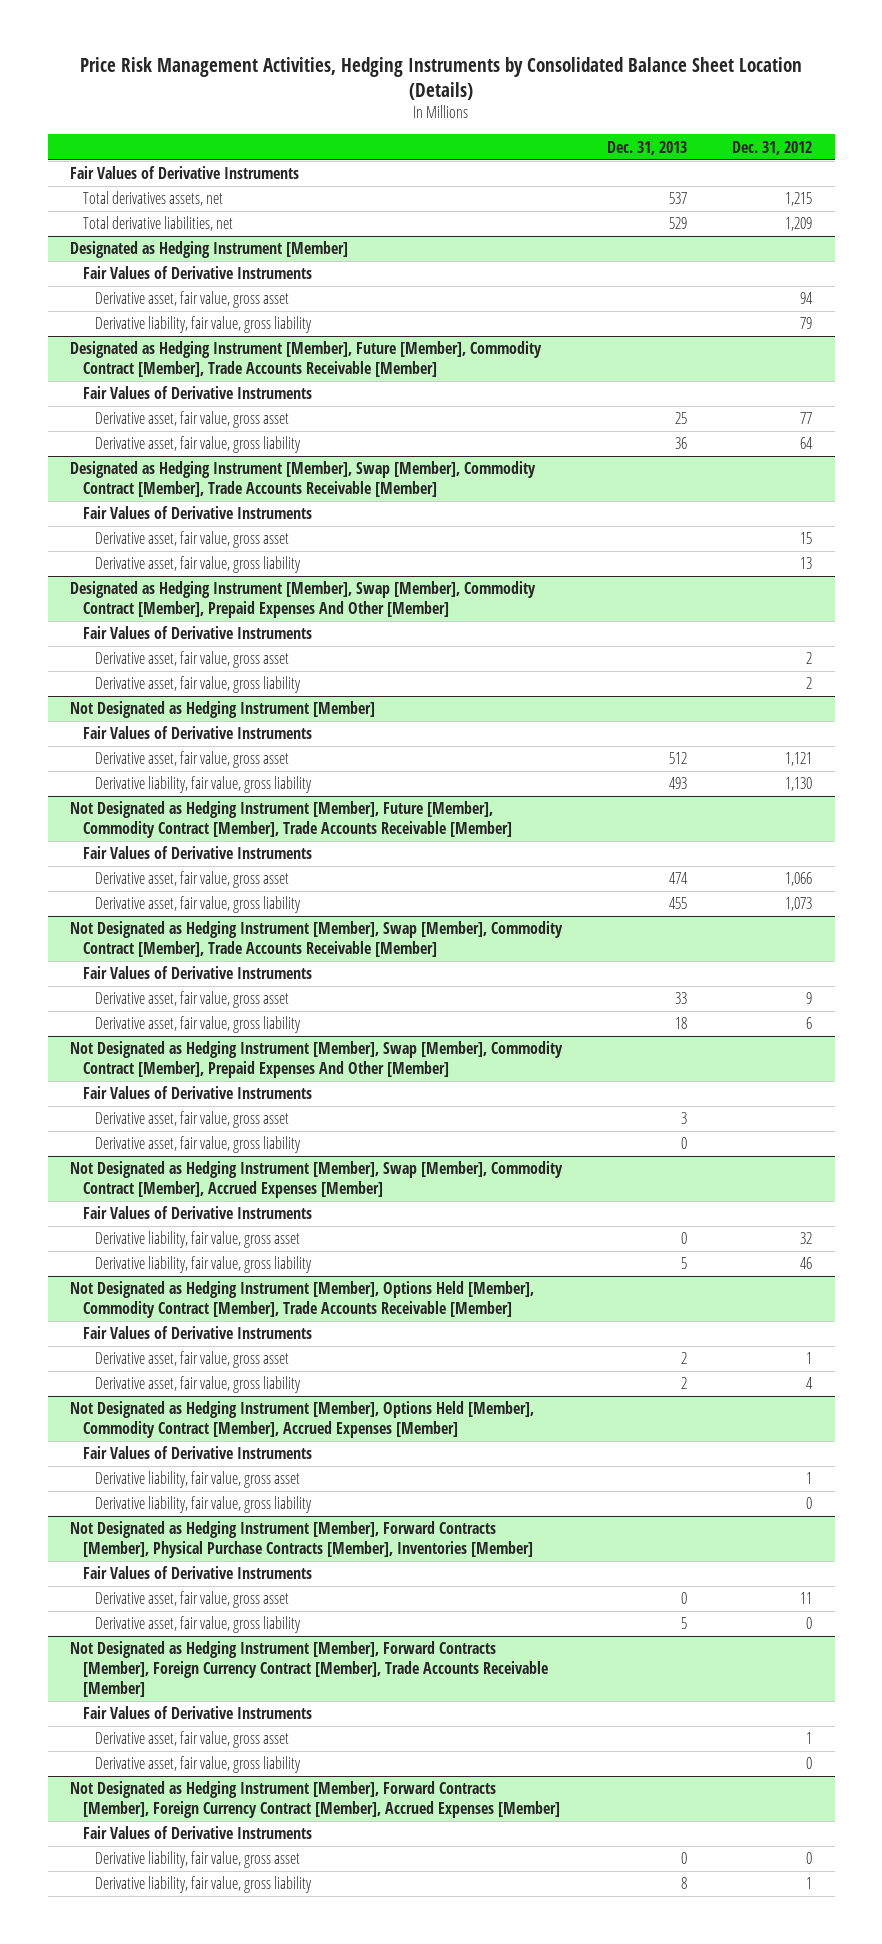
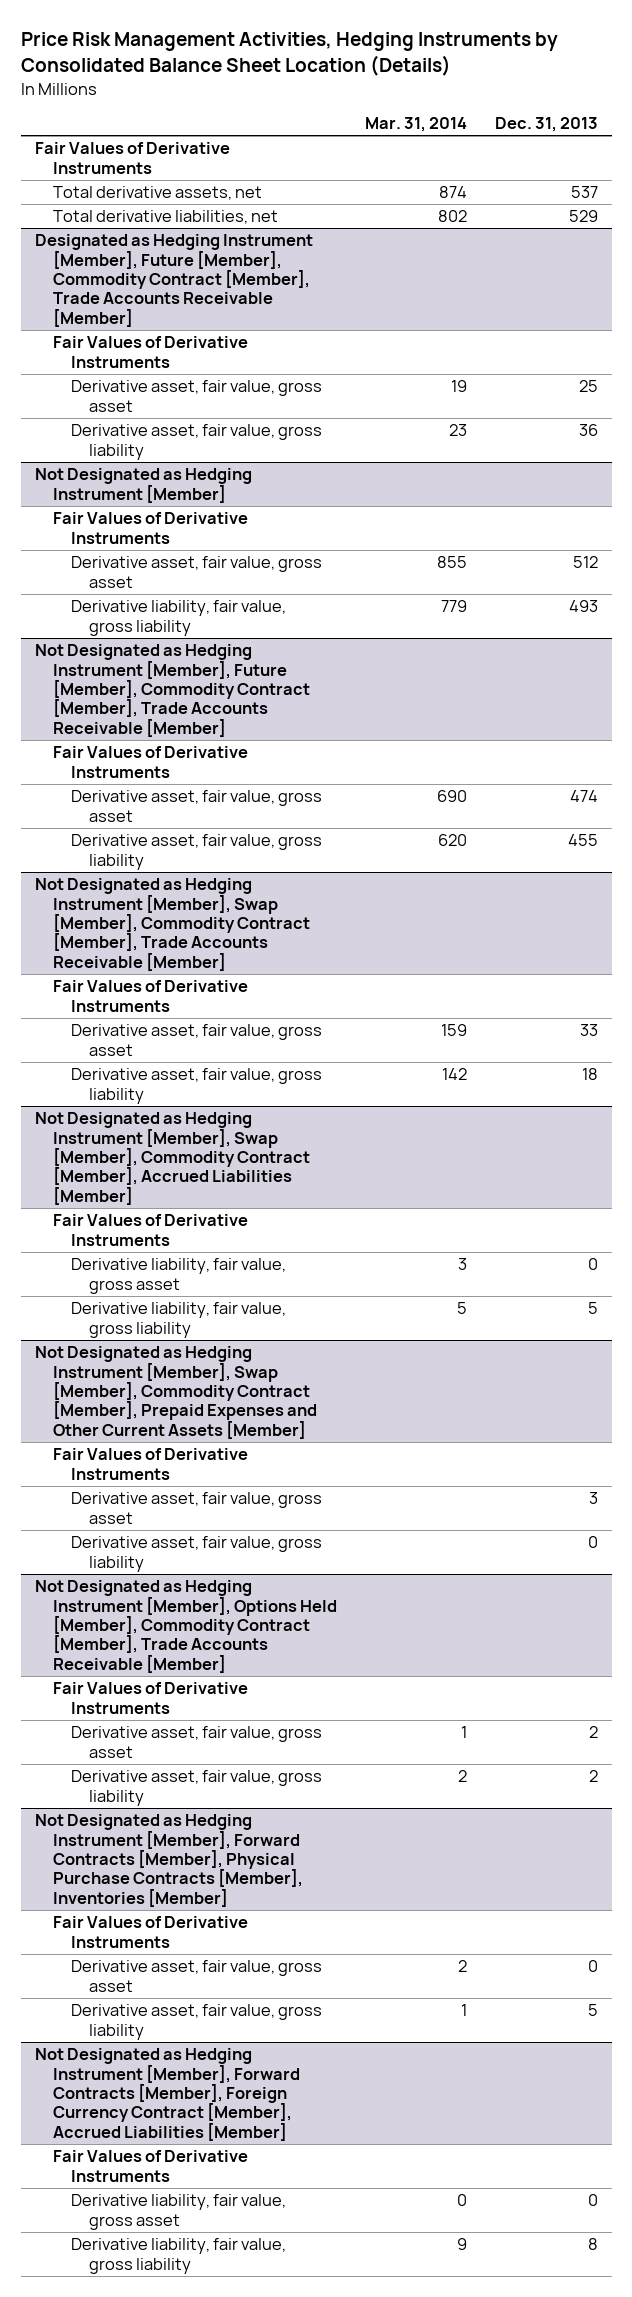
[732,140,813,155] Dec. 31, 2012 -> none
none -> [364,117,467,133] Mar. 31, 2014
[82,191,223,207] Total derivatives assets, net -> [52,186,262,201] Total derivative assets, net
[70,241,349,259] Designated as Hedging Instrument [Member] -> none
[82,266,312,280] Fair Values of Derivative Instruments -> none
[95,291,290,309] Derivative asset, fair value, gross asset -> none
[95,316,313,334] Derivative liability, fair value, gross liability -> none
[70,461,537,498] Designated as Hedging Instrument [Member], Swap [Member], Commodity Contract [Member], Trade Accounts Receivable [Member] -> none
[82,506,312,520] Fair Values of Derivative Instruments -> none
[95,531,290,549] Derivative asset, fair value, gross asset -> none
[95,556,302,574] Derivative asset, fair value, gross liability -> none
[70,581,537,619] Designated as Hedging Instrument [Member], Swap [Member], Commodity Contract [Member], Prepaid Expenses And Other [Member] -> none
[82,626,312,640] Fair Values of Derivative Instruments -> none
[95,651,290,669] Derivative asset, fair value, gross asset -> none
[95,676,302,694] Derivative asset, fair value, gross liability -> none
[70,1041,564,1079] Not Designated as Hedging Instrument [Member], Swap [Member], Commodity Contract [Member], Prepaid Expenses And Other [Member] -> none
[82,1086,312,1100] Fair Values of Derivative Instruments -> none
[95,1111,290,1129] Derivative asset, fair value, gross asset -> none
[95,1136,302,1154] Derivative asset, fair value, gross liability -> none
[70,1161,564,1199] Not Designated as Hedging Instrument [Member], Swap [Member], Commodity Contract [Member], Accrued Expenses [Member] -> [34,1112,310,1205] Not Designated as Hedging Instrument [Member], Swap [Member], Commodity Contract [Member], Accrued Liabilities [Member]
none -> [34,1346,317,1439] Not Designated as Hedging Instrument [Member], Swap [Member], Commodity Contract [Member], Prepaid Expenses and Other Current Assets [Member]
none -> [52,1448,248,1480] Fair Values of Derivative Instruments
none -> [71,1492,323,1524] Derivative asset, fair value, gross asset
none -> [71,1536,323,1572] Derivative asset, fair value, gross liability
[70,1401,535,1439] Not Designated as Hedging Instrument [Member], Options Held [Member], Commodity Contract [Member], Accrued Expenses [Member] -> none
[82,1446,312,1460] Fair Values of Derivative Instruments -> none
[95,1471,301,1489] Derivative liability, fair value, gross asset -> none
[95,1496,313,1514] Derivative liability, fair value, gross liability -> none
[70,1641,548,1698] Not Designated as Hedging Instrument [Member], Forward Contracts [Member], Foreign Currency Contract [Member], Trade Accounts Receivable [Member] -> none
[82,1706,312,1720] Fair Values of Derivative Instruments -> none
[95,1731,290,1749] Derivative asset, fair value, gross asset -> none
[95,1756,302,1774] Derivative asset, fair value, gross liability -> none
[70,1781,560,1819] Not Designated as Hedging Instrument [Member], Forward Contracts [Member], Foreign Currency Contract [Member], Accrued Expenses [Member] -> [34,2048,300,2141] Not Designated as Hedging Instrument [Member], Forward Contracts [Member], Foreign Currency Contract [Member], Accrued Liabilities [Member]

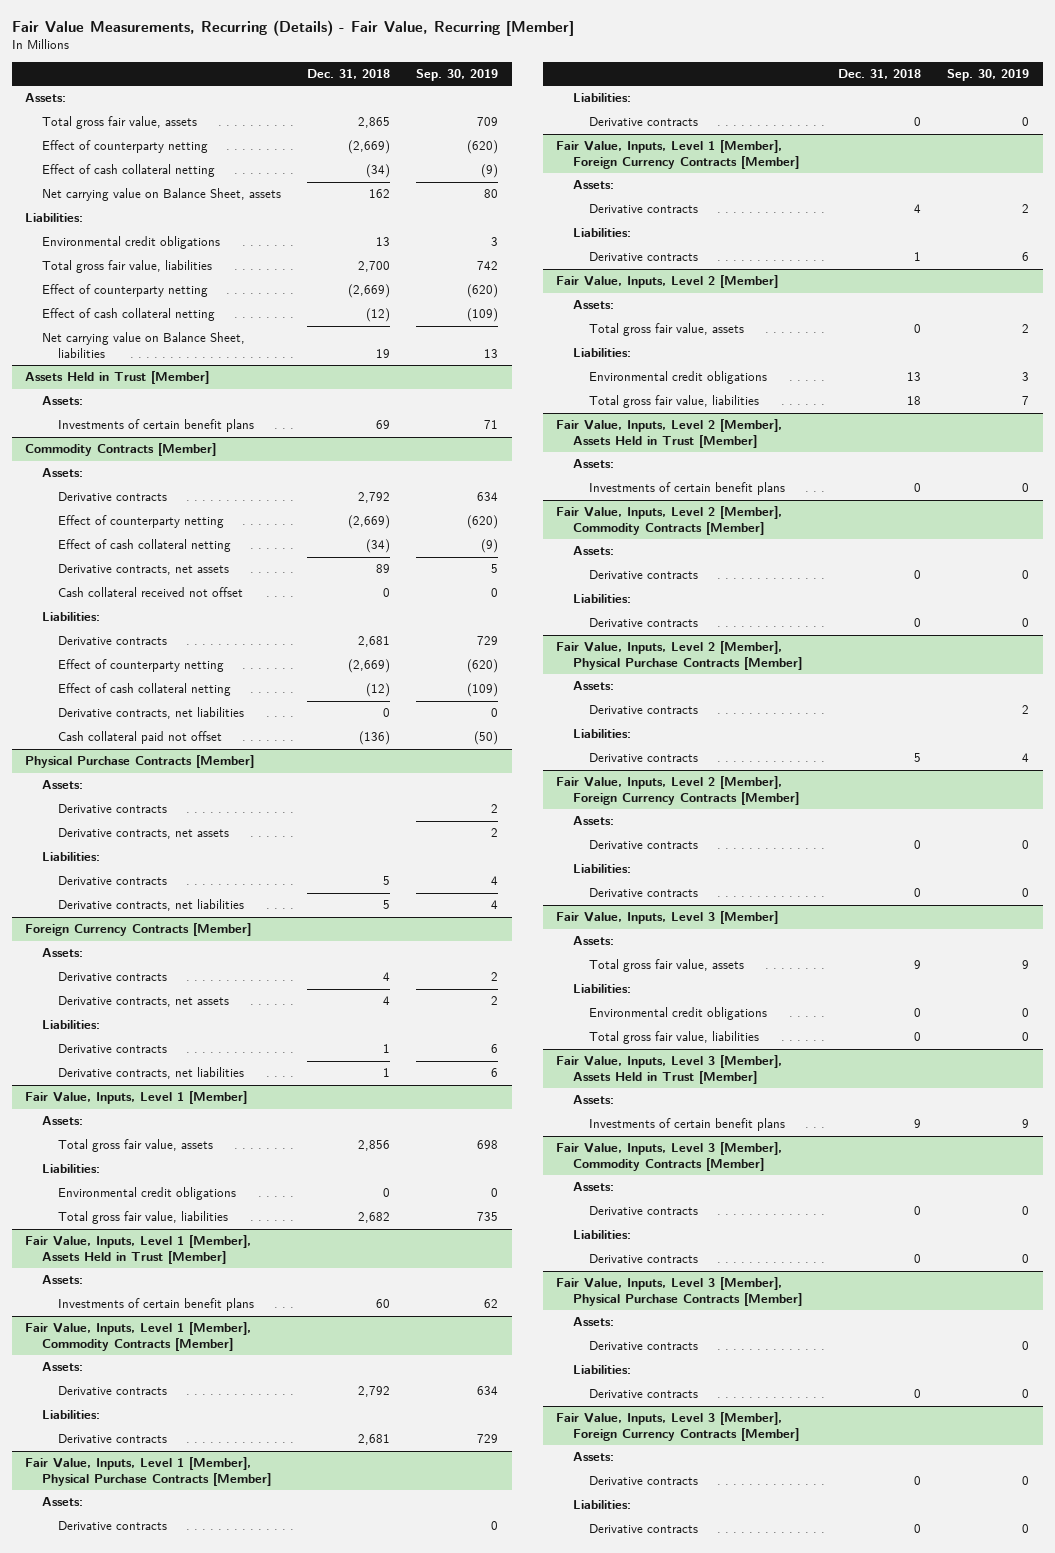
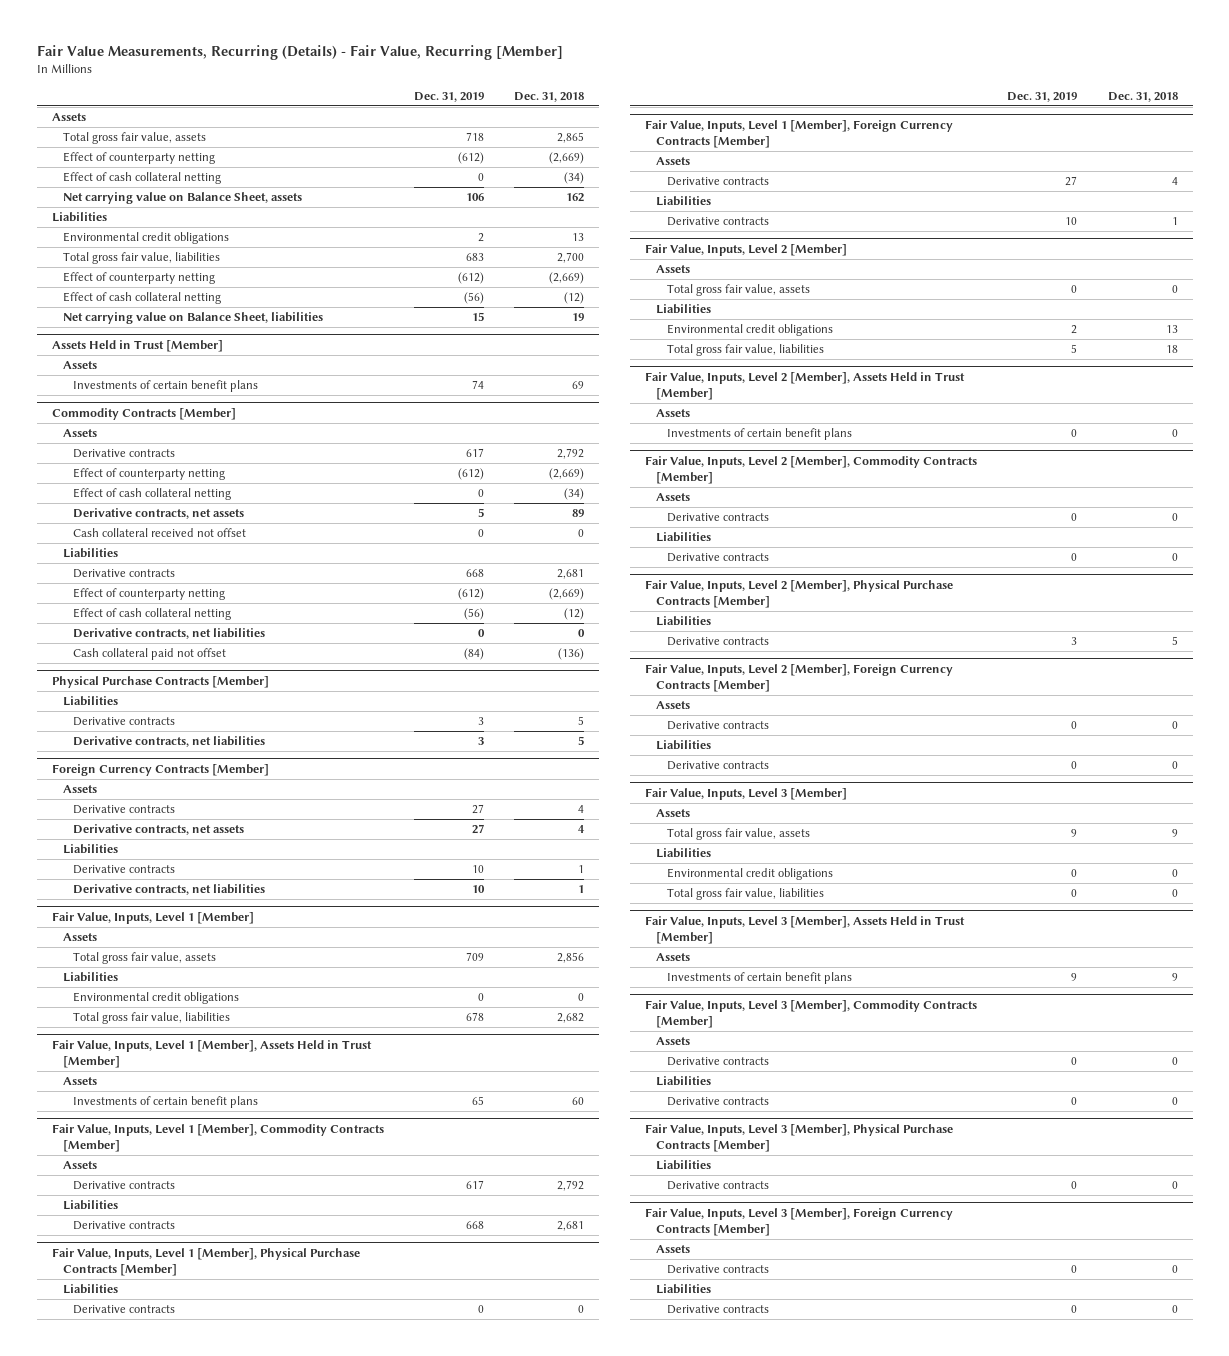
[416,68,499,81] Sep. 30, 2019 -> none
none -> [413,91,484,102] Dec. 31, 2019
[25,93,67,103] Assets: -> [51,113,86,122] Assets
[25,213,84,223] Liabilities: -> [51,212,107,223] Liabilities
[41,396,83,406] Assets: -> [62,361,97,370] Assets
[41,468,83,478] Assets: -> [62,429,97,438] Assets
[41,612,100,622] Liabilities: -> [62,548,118,559] Liabilities
[41,780,83,790] Assets: -> none
[57,804,167,814] Derivative contracts -> none
[57,828,229,840] Derivative contracts, net assets -> none
[41,852,100,862] Liabilities: -> [62,696,118,707] Liabilities
[41,948,83,958] Assets: -> [62,785,97,794] Assets
[41,1020,100,1030] Liabilities: -> [62,844,118,855] Liabilities
[41,1116,83,1126] Assets: -> [62,933,97,942] Assets
[41,1164,100,1174] Liabilities: -> [62,972,118,983] Liabilities
[41,1275,83,1285] Assets: -> [62,1077,97,1086] Assets
[41,1362,83,1372] Assets: -> [62,1161,97,1170] Assets
[41,1410,100,1420] Liabilities: -> [62,1200,118,1211] Liabilities
[41,1497,83,1507] Assets: -> none
[57,1521,167,1531] Derivative contracts -> none
[572,93,631,103] Liabilities: -> [62,1284,118,1295] Liabilities
[572,180,614,190] Assets: -> [656,157,691,166] Assets
[572,228,631,238] Liabilities: -> [656,196,712,207] Liabilities
[572,300,614,310] Assets: -> [656,265,691,274] Assets
[572,348,631,358] Liabilities: -> [656,304,712,315] Liabilities
[572,459,614,469] Assets: -> [656,409,691,418] Assets
[572,546,614,556] Assets: -> [656,493,691,502] Assets
[572,594,631,604] Liabilities: -> [656,532,712,543] Liabilities
[572,681,614,691] Assets: -> none
[588,705,698,715] Derivative contracts -> none
[572,729,631,739] Liabilities: -> [656,616,712,627] Liabilities
[572,816,614,826] Assets: -> [656,701,691,710] Assets
[572,864,631,874] Liabilities: -> [656,740,712,751] Liabilities
[572,936,614,946] Assets: -> [656,809,691,818] Assets
[572,984,631,994] Liabilities: -> [656,848,712,859] Liabilities
[572,1095,614,1105] Assets: -> [656,953,691,962] Assets
[572,1182,614,1192] Assets: -> [656,1037,691,1046] Assets
[572,1230,631,1240] Liabilities: -> [656,1076,712,1087] Liabilities
[572,1317,614,1327] Assets: -> none
[588,1341,698,1351] Derivative contracts -> none
[572,1365,631,1375] Liabilities: -> [656,1160,712,1171] Liabilities
[572,1452,614,1462] Assets: -> [656,1245,691,1254] Assets
[572,1500,631,1510] Liabilities: -> [656,1284,712,1295] Liabilities

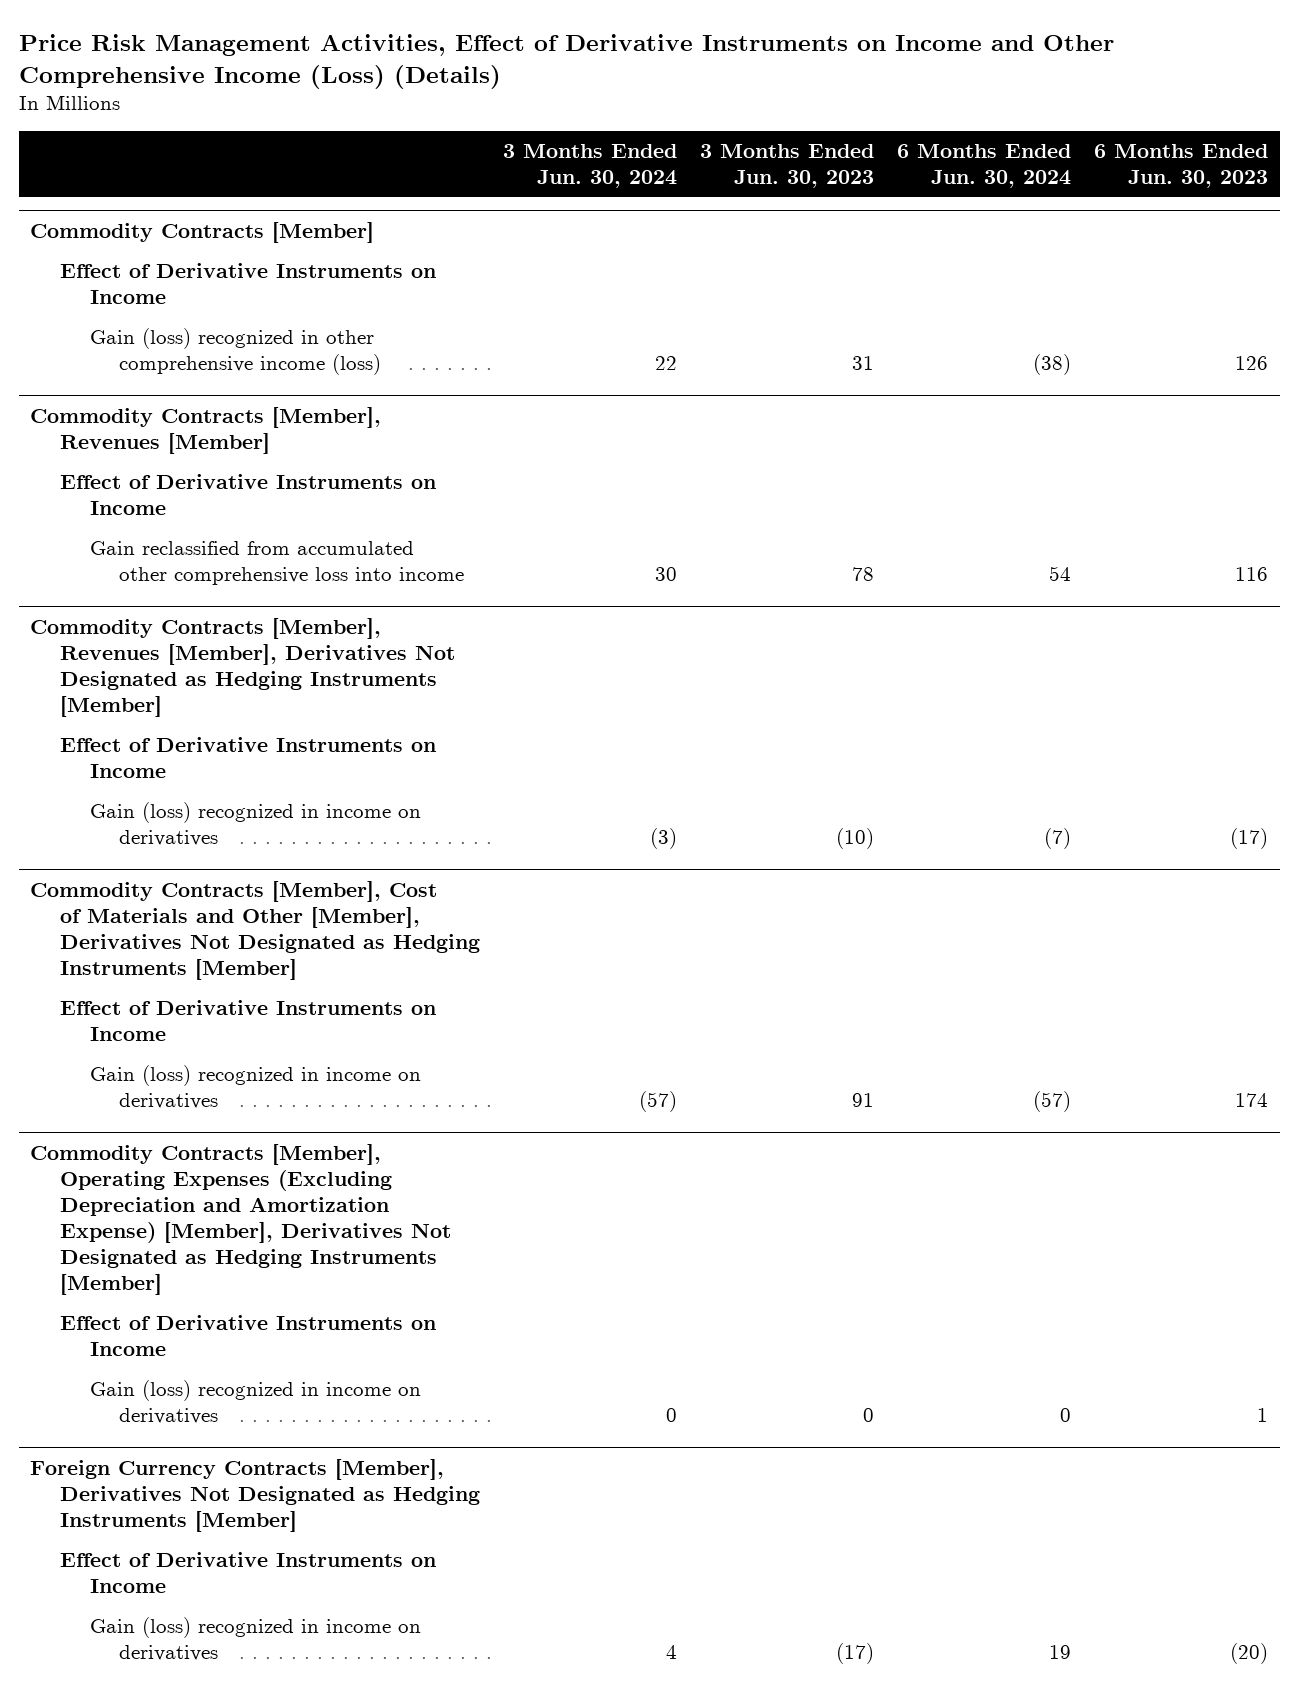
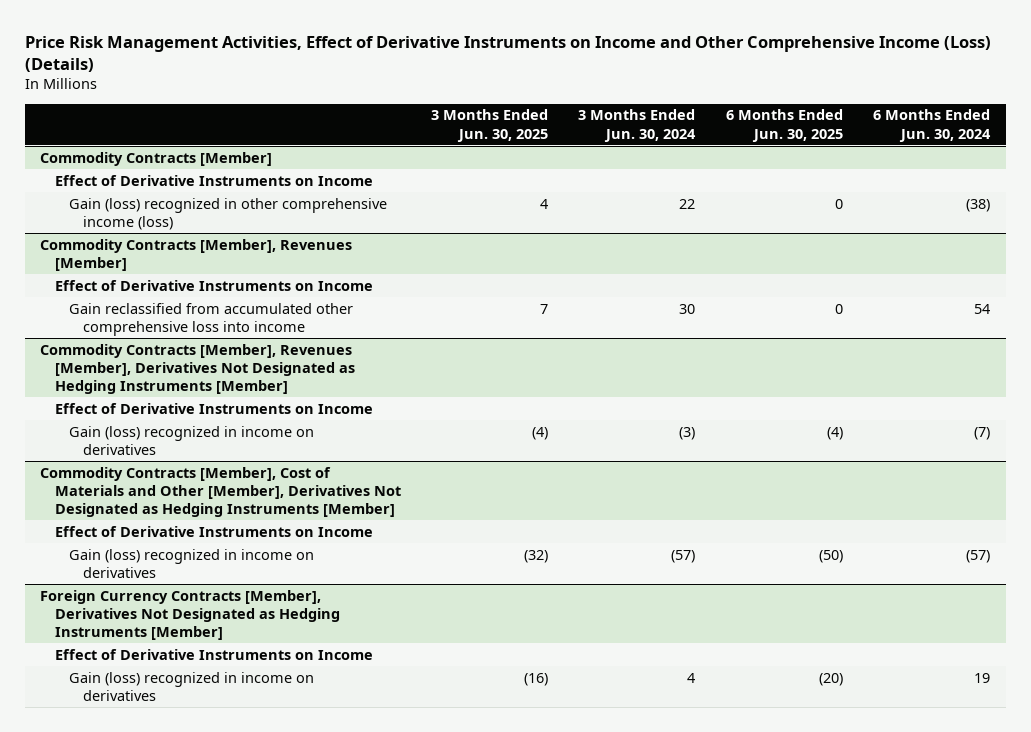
[700,143,875,188] 3 Months Ended Jun. 30, 2023 -> none
[1094,143,1269,188] 6 Months Ended Jun. 30, 2023 -> none
none -> [431,109,549,142] 3 Months Ended Jun. 30, 2025
none -> [725,109,843,142] 6 Months Ended Jun. 30, 2025
[30,1144,452,1295] Commodity Contracts [Member], Operating Expenses (Excluding Depreciation and Amortization Expense) [Member], Derivatives Not Designated as Hedging Instruments [Member] -> none
[60,1315,437,1357] Effect of Derivative Instruments on Income -> none
[89,1380,421,1425] Gain (loss) recognized in income on derivatives -> none

